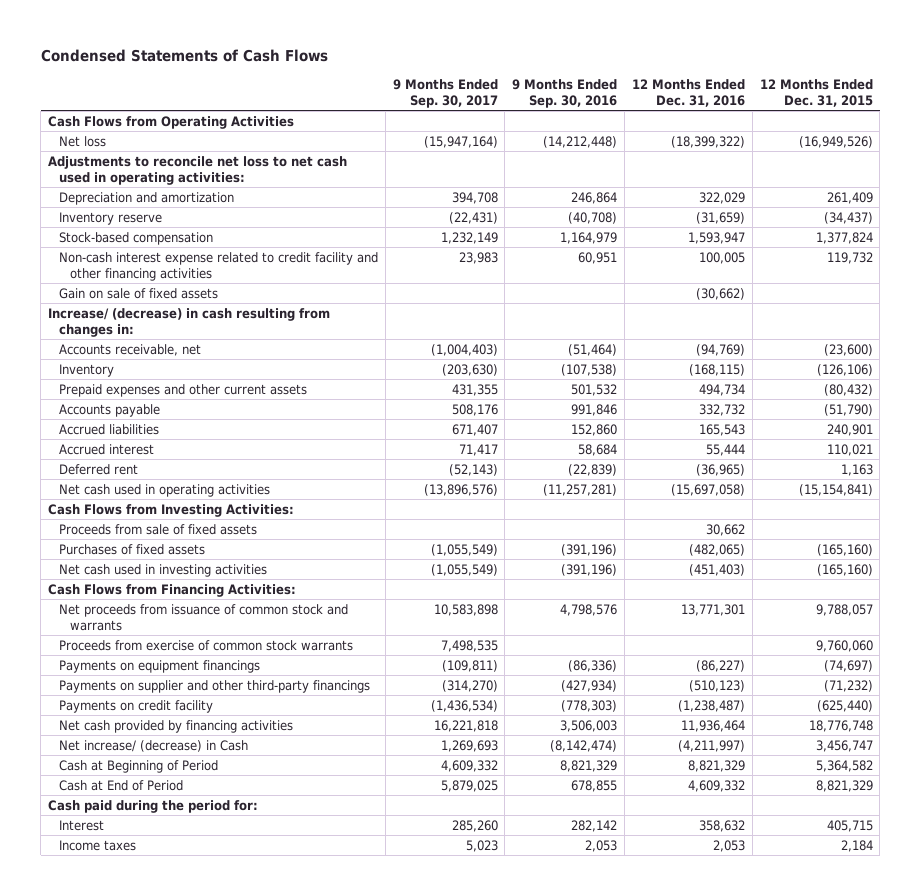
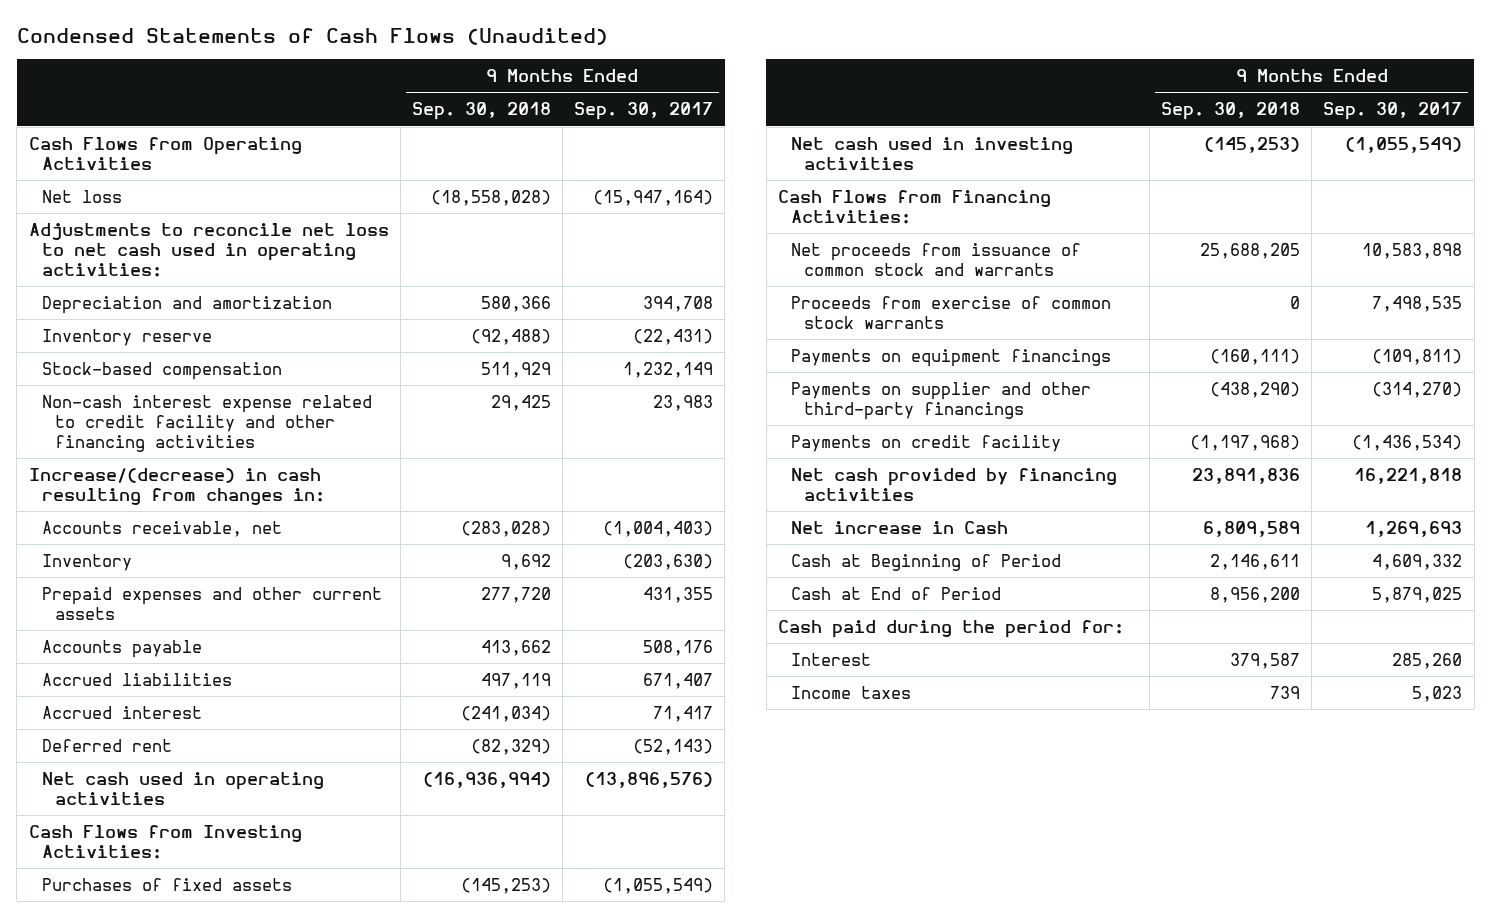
[40,48,328,62] Condensed Statements of Cash Flows -> [16,27,608,45] Condensed Statements of Cash Flows (Unaudited)
[512,78,618,108] 9 Months Ended Sep. 30, 2016 -> none
[631,78,745,107] 12 Months Ended Dec. 31, 2016 -> none
[759,78,873,107] 12 Months Ended Dec. 31, 2015 -> none
none -> [411,102,551,121] Sep. 30, 2018
[58,287,218,299] Gain on sale of fixed assets -> none
[47,307,330,337] Increase/ (decrease) in cash resulting from changes in: -> [28,467,325,506] Increase/(decrease) in cash resulting from changes in:
[58,523,257,535] Proceeds from sale of fixed assets -> none
[58,739,248,752] Net increase/ (decrease) in Cash -> [790,520,1008,534] Net increase in Cash

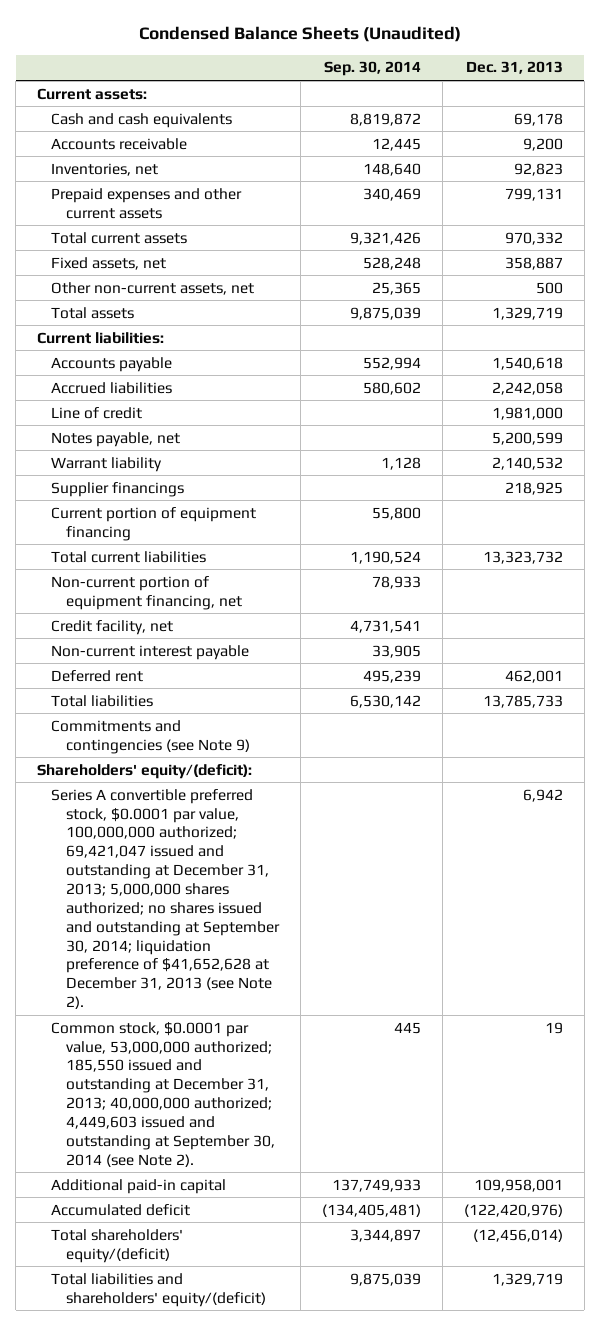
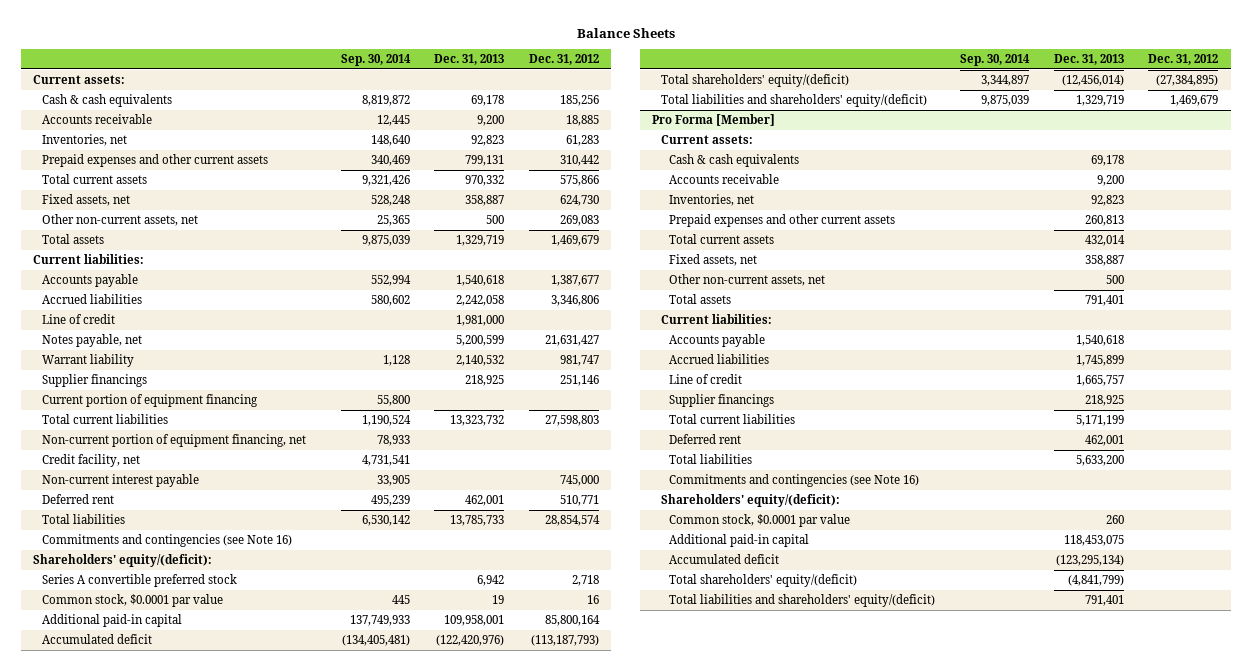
[138,26,461,43] Condensed Balance Sheets (Unaudited) -> [576,28,675,39] Balance Sheets
none -> [529,54,600,66] Dec. 31, 2012
[51,112,233,128] Cash and cash equivalents -> [41,93,172,107] Cash & cash equivalents
[51,719,250,754] Commitments and contingencies (see Note 9) -> [41,533,292,547] Commitments and contingencies (see Note 16)
[51,788,280,1010] Series A convertible preferred stock, $0.0001 par value, 100,000,000 authorized; 69,421,047 issued and outstanding at December 31, 2013; 5,000,000 shares authorized; no shares issued and outstanding at September 30, 2014; liquidation preference of $41,652,628 at December 31, 2013 (see Note 2). -> [41,573,237,587] Series A convertible preferred stock
[51,1021,275,1167] Common stock, $0.0001 par value, 53,000,000 authorized; 185,550 issued and outstanding at December 31, 2013; 40,000,000 authorized; 4,449,603 issued and outstanding at September 30, 2014 (see Note 2). -> [41,593,223,607] Common stock, $0.0001 par value
none -> [652,113,776,126] Pro Forma [Member]
none -> [660,134,753,144] Current assets:
none -> [669,153,800,167] Cash & cash equivalents
none -> [669,173,780,184] Accounts receivable
none -> [669,193,755,206] Inventories, net
none -> [669,213,896,227] Prepaid expenses and other current assets
none -> [669,233,775,244] Total current assets
none -> [669,253,758,266] Fixed assets, net
none -> [669,273,826,286] Other non-current assets, net
none -> [669,293,732,304] Total assets
none -> [660,313,772,324] Current liabilities:
none -> [669,333,766,347] Accounts payable
none -> [669,353,770,364] Accrued liabilities
none -> [669,373,743,384] Line of credit
none -> [669,393,775,407] Supplier financings
none -> [669,413,796,424] Total current liabilities
none -> [669,433,742,444] Deferred rent
none -> [669,453,753,464] Total liabilities
none -> [669,473,920,487] Commitments and contingencies (see Note 16)
none -> [660,493,840,507] Shareholders' equity/(deficit):
none -> [669,513,851,527] Common stock, $0.0001 par value
none -> [669,533,810,547] Additional paid-in capital
none -> [669,553,780,564] Accumulated deficit
none -> [669,573,858,587] Total shareholders' equity/(deficit)
none -> [669,593,936,607] Total liabilities and shareholders' equity/(deficit)

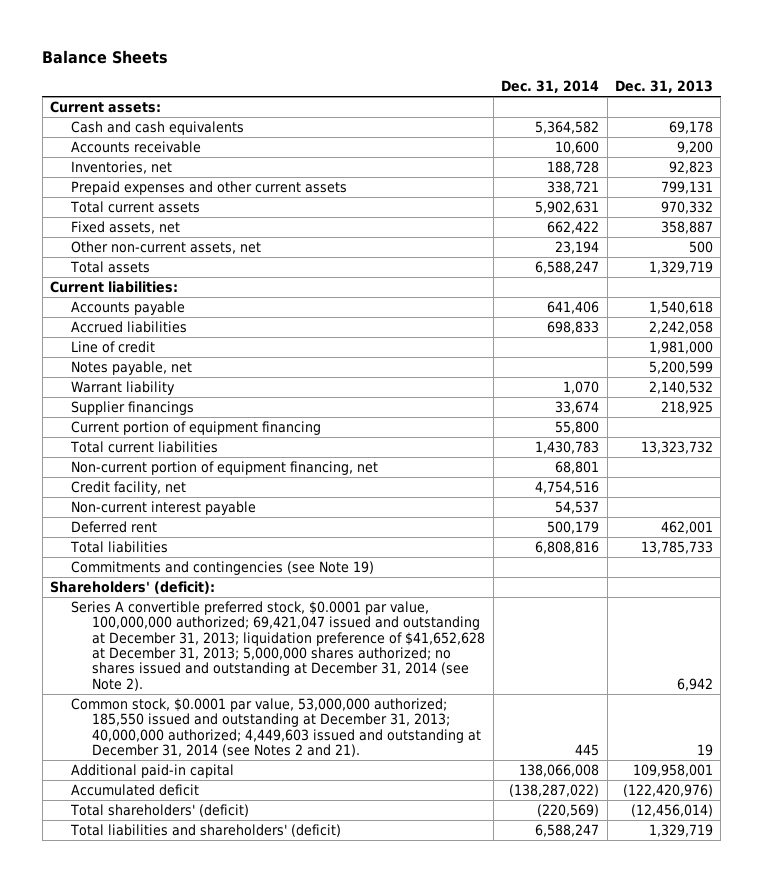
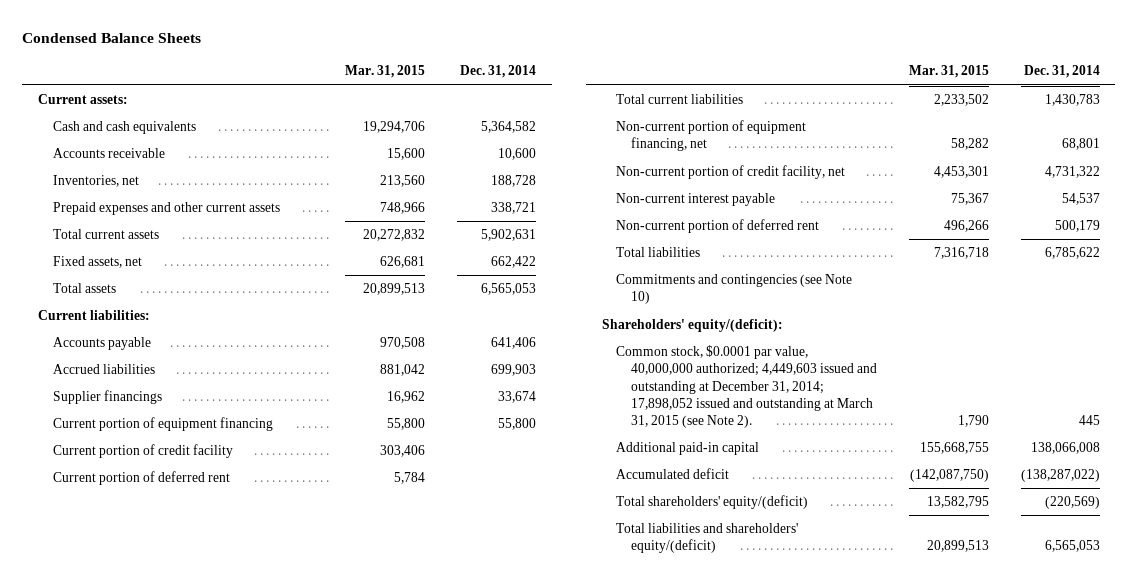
[42,50,169,65] Balance Sheets -> [22,33,202,44] Condensed Balance Sheets
[615,80,714,94] Dec. 31, 2013 -> none
none -> [345,65,426,79] Mar. 31, 2015
[71,240,262,254] Other non-current assets, net -> none
[535,260,600,274] 6,588,247 -> [480,283,536,296] 6,565,053
[71,340,156,353] Line of credit -> none
[71,360,193,375] Notes payable, net -> none
[71,380,176,395] Warrant liability -> none
[547,320,600,334] 698,833 -> [490,364,536,377] 699,903
none -> [52,444,233,459] Current portion of credit facility
none -> [52,471,230,486] Current portion of deferred rent
[71,480,187,495] Credit facility, net -> [616,165,846,180] Non-current portion of credit facility, net
[535,480,600,494] 4,754,516 -> [1044,166,1100,179] 4,731,322
[71,600,486,691] Series A convertible preferred stock, $0.0001 par value, 100,000,000 authorized; 69,421,047 issued and outstanding at December 31, 2013; liquidation preference of $41,652,628 at December 31, 2013; 5,000,000 shares authorized; no shares issued and outstanding at December 31, 2014 (see Note 2). -> none
[71,520,158,533] Deferred rent -> [616,219,820,234] Non-current portion of deferred rent
[535,540,600,554] 6,808,816 -> [1044,247,1100,260] 6,785,622
[71,560,375,575] Commitments and contingencies (see Note 19) -> [616,274,853,305] Commitments and contingencies (see Note 10)
[50,580,216,594] Shareholders' (deficit): -> [601,319,783,333] Shareholders' equity/(deficit):
[71,697,482,757] Common stock, $0.0001 par value, 53,000,000 authorized; 185,550 issued and outstanding at December 31, 2013; 40,000,000 authorized; 4,449,603 issued and outstanding at December 31, 2014 (see Notes 2 and 21). -> [616,345,877,429] Common stock, $0.0001 par value, 40,000,000 authorized; 4,449,603 issued and outstanding at December 31, 2014; 17,898,052 issued and outstanding at March 31, 2015 (see Note 2).
[70,803,250,817] Total shareholders' (deficit) -> [616,495,809,510] Total shareholders' equity/(deficit)
[70,823,342,837] Total liabilities and shareholders' (deficit) -> [616,523,799,554] Total liabilities and shareholders' equity/(deficit)
[535,823,600,837] 6,588,247 -> [1044,540,1100,553] 6,565,053

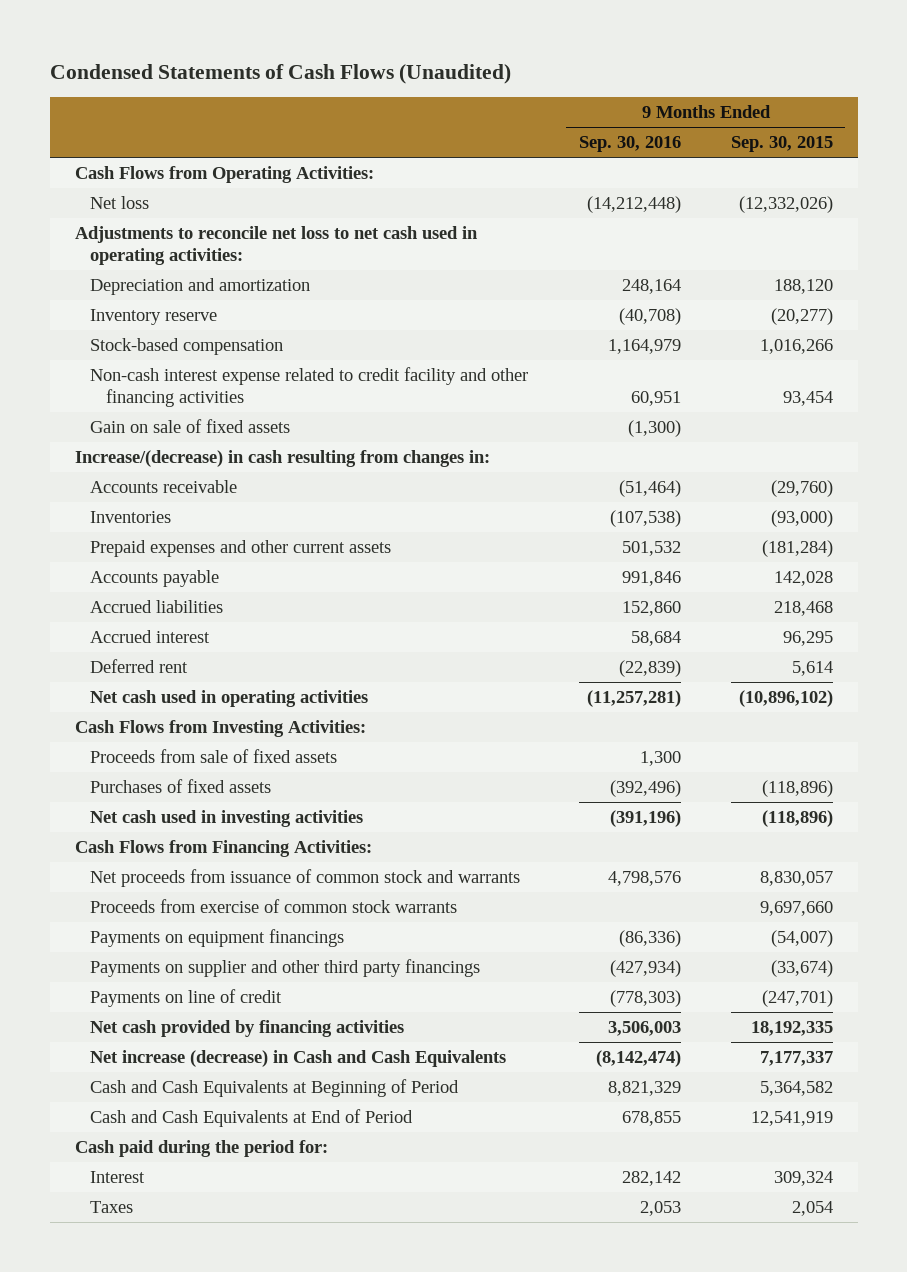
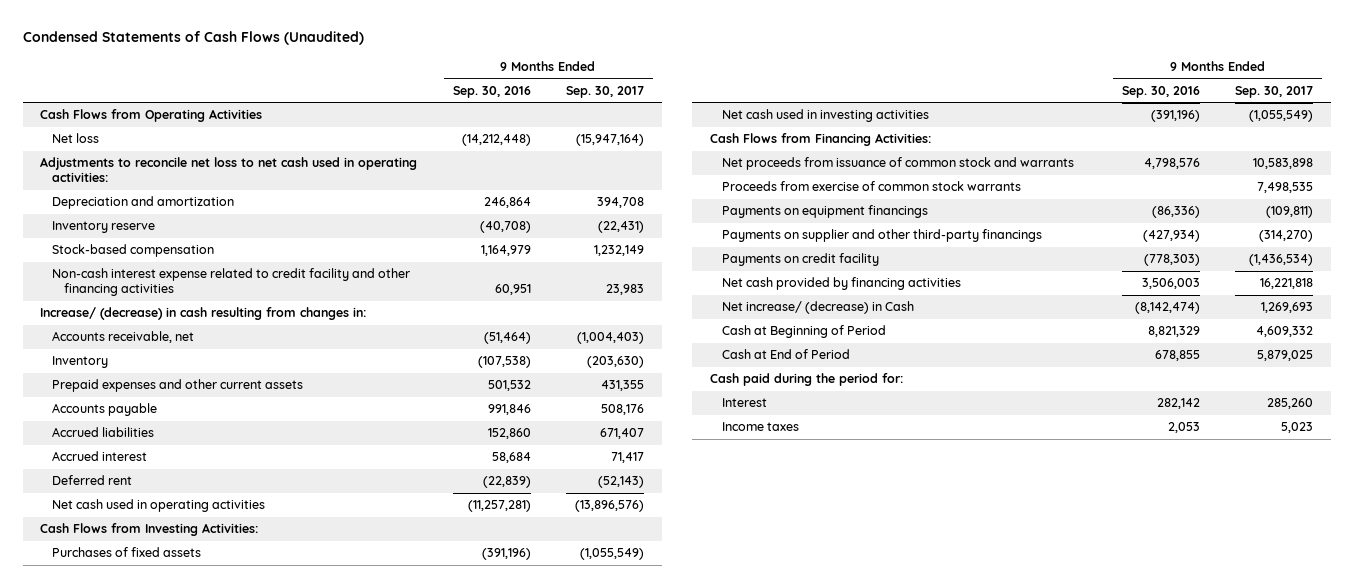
[730,136,833,153] Sep. 30, 2015 -> none
none -> [565,85,644,98] Sep. 30, 2017
[74,166,374,184] Cash Flows from Operating Activities: -> [40,109,263,123] Cash Flows from Operating Activities
[621,279,681,295] 248,164 -> [483,197,531,209] 246,864
[90,419,291,434] Gain on sale of fixed assets -> none
[74,450,490,468] Increase/(decrease) in cash resulting from changes in: -> [40,307,367,321] Increase/ (decrease) in cash resulting from changes in:
[90,480,238,494] Accounts receivable -> [52,331,195,344] Accounts receivable, net
[90,511,172,524] Inventories -> [52,356,109,369] Inventory
[90,749,338,764] Proceeds from sale of fixed assets -> none
[609,780,681,798] (392,496) -> [481,548,531,561] (391,196)
[90,959,481,978] Payments on supplier and other third party financings -> [721,229,1042,243] Payments on supplier and other third-party financings
[90,989,283,1008] Payments on line of credit -> [721,253,879,267] Payments on credit facility
[90,1050,507,1068] Net increase (decrease) in Cash and Cash Equivalents -> [721,301,914,315] Net increase/ (decrease) in Cash
[90,1079,460,1098] Cash and Cash Equivalents at Beginning of Period -> [721,325,886,339] Cash at Beginning of Period
[90,1109,414,1128] Cash and Cash Equivalents at End of Period -> [721,349,850,360] Cash at End of Period
[90,1201,134,1214] Taxes -> [721,422,799,432] Income taxes

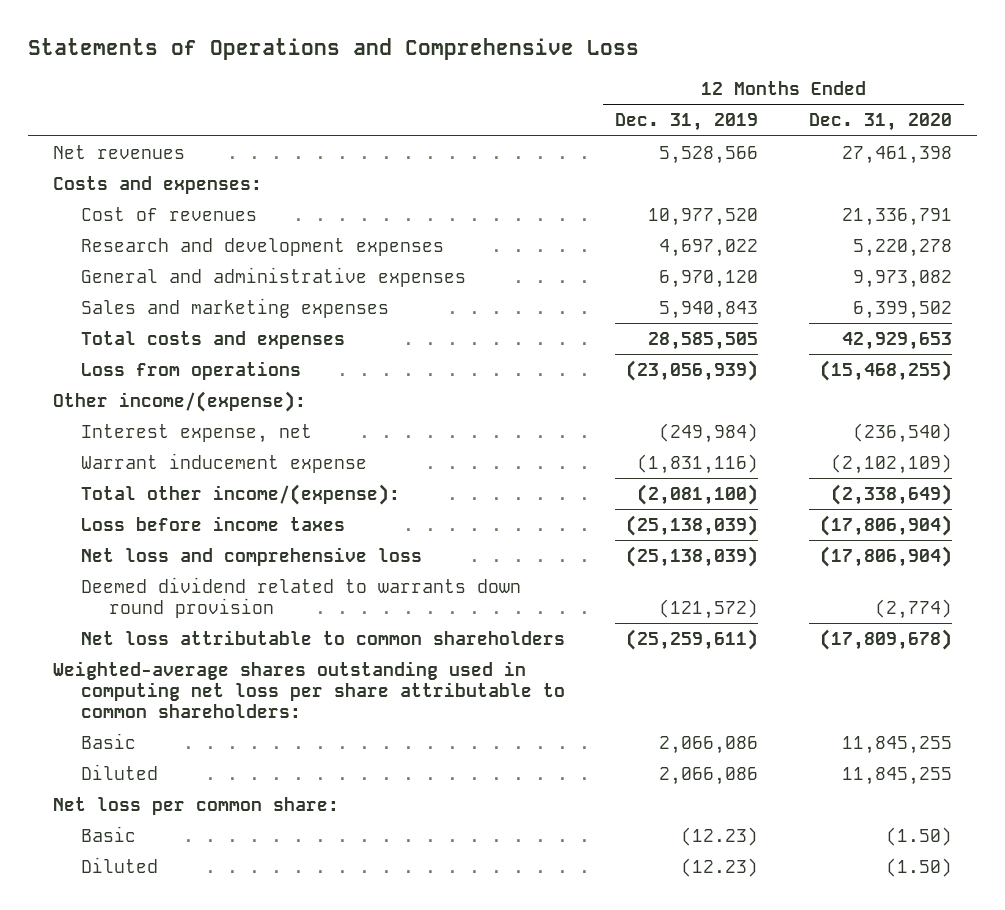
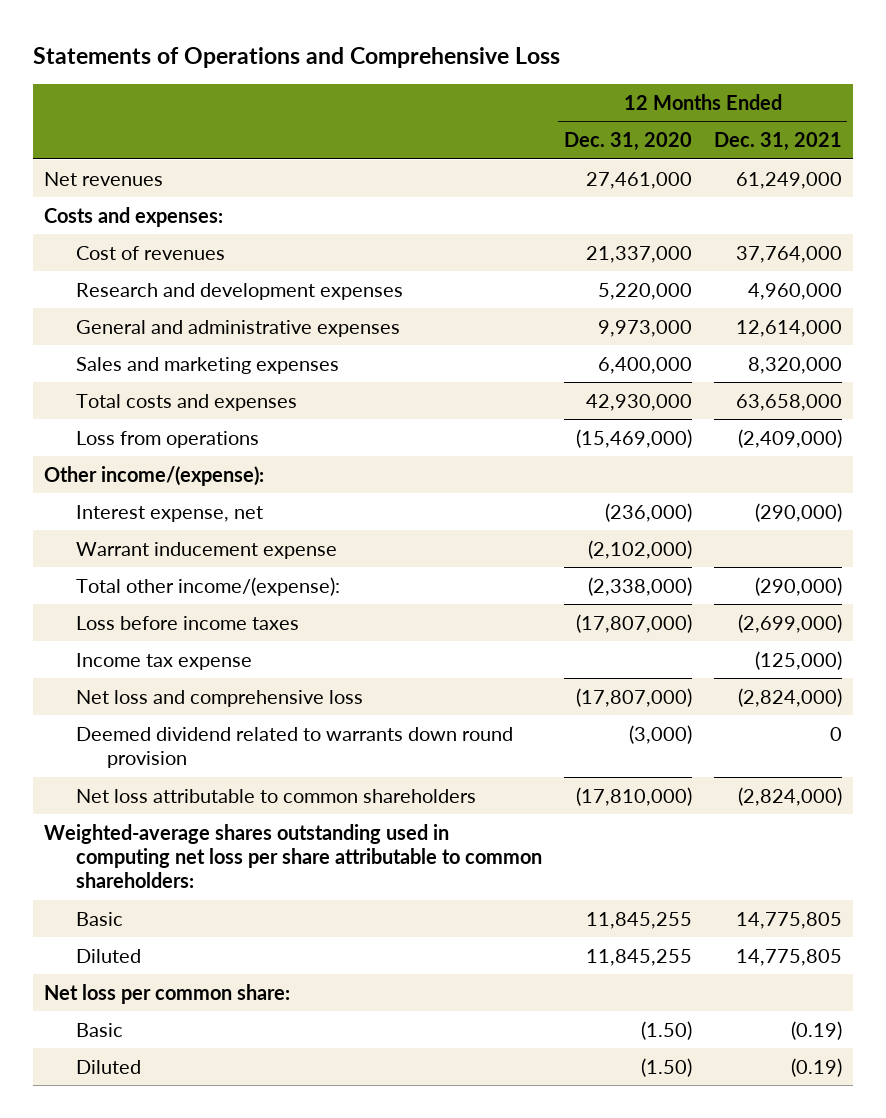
[615,113,759,132] Dec. 31, 2019 -> none
none -> [713,132,842,152] Dec. 31, 2021
[841,145,952,164] 27,461,398 -> [585,171,692,189] 27,461,000
[841,207,952,226] 21,336,791 -> [585,245,692,263] 21,337,000
[852,238,952,257] 5,220,278 -> [597,282,692,300] 5,220,000
[852,269,952,288] 9,973,082 -> [597,319,692,337] 9,973,000
[852,300,952,319] 6,399,502 -> [597,356,692,374] 6,400,000
[841,331,952,350] 42,929,653 -> [585,393,692,411] 42,930,000
[819,359,952,381] (15,468,255) -> [575,428,692,448] (15,469,000)
[852,422,952,443] (236,540) -> [604,502,692,522] (236,000)
[830,453,952,474] (2,102,109) -> [587,539,692,559] (2,102,000)
[830,483,952,505] (2,338,649) -> [587,576,692,596] (2,338,000)
[819,514,952,536] (17,806,904) -> [575,613,692,633] (17,807,000)
none -> [75,652,252,670] Income tax expense
[819,545,952,567] (17,806,904) -> [575,687,692,707] (17,807,000)
[874,598,952,619] (2,774) -> [628,724,692,744] (3,000)
[819,628,952,650] (17,809,678) -> [575,786,692,806] (17,810,000)

